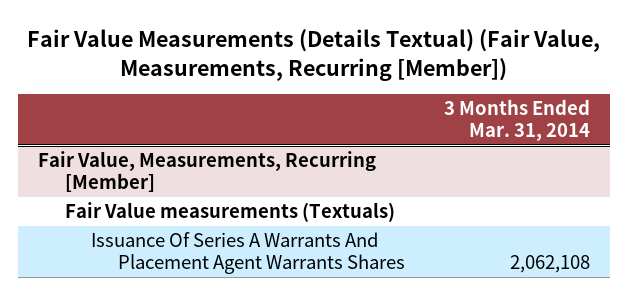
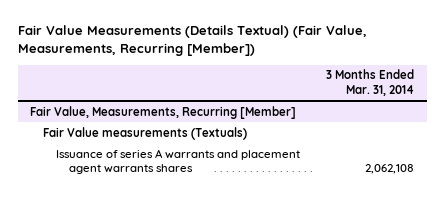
[91,232,406,275] Issuance Of Series A Warrants And Placement Agent Warrants Shares -> [56,148,301,174] Issuance of series A warrants and placement agent warrants shares

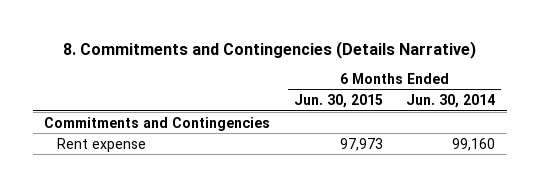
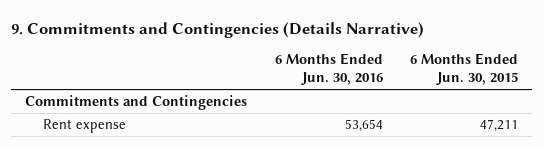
[62,40,476,59] 8. Commitments and Contingencies (Details Narrative) -> [11,21,425,38] 9. Commitments and Contingencies (Details Narrative)
[406,94,496,109] Jun. 30, 2014 -> none
none -> [274,52,383,86] 6 Months Ended Jun. 30, 2016
[339,137,383,151] 97,973 -> [480,119,519,133] 47,211

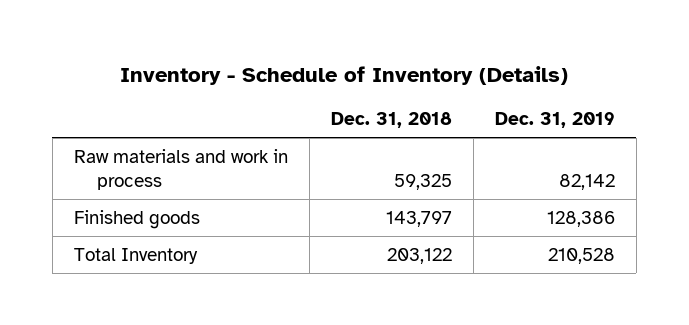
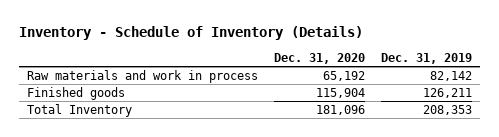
[330,112,452,129] Dec. 31, 2018 -> none
none -> [273,52,365,64] Dec. 31, 2020
[546,210,615,227] 128,386 -> [423,88,473,99] 126,211
[547,247,615,264] 210,528 -> [423,105,473,116] 208,353

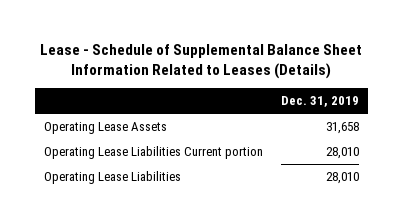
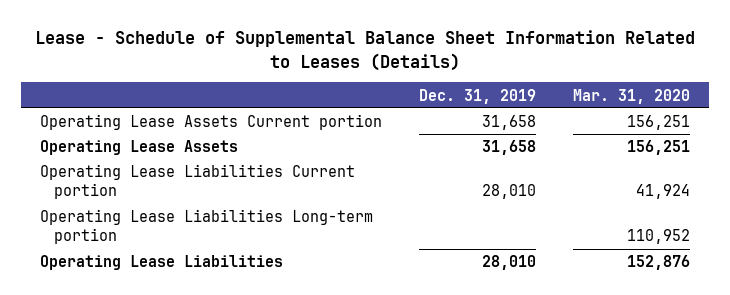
none -> [573,88,691,104] Mar. 31, 2020
none -> [39,114,382,131] Operating Lease Assets Current portion
none -> [39,209,373,245] Operating Lease Liabilities Long-term portion

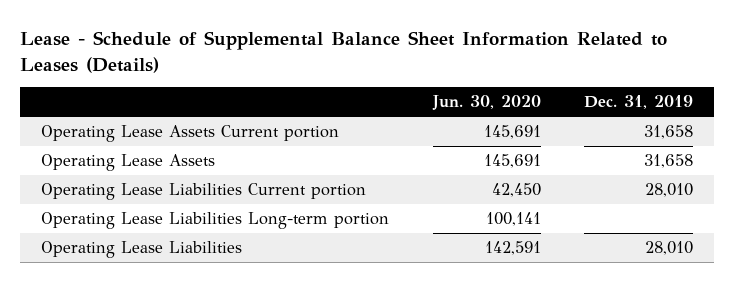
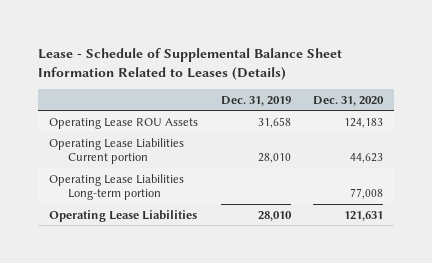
[431,95,541,111] Jun. 30, 2020 -> none
none -> [312,95,384,106] Dec. 31, 2020
[41,125,340,143] Operating Lease Assets Current portion -> none
[41,154,216,172] Operating Lease Assets -> [49,117,199,129] Operating Lease ROU Assets

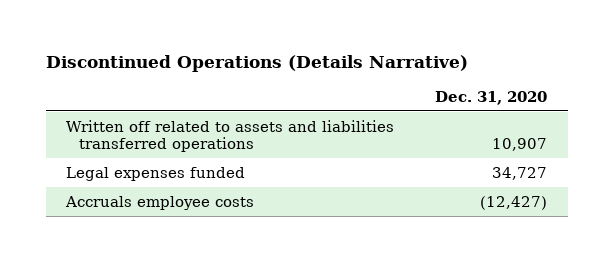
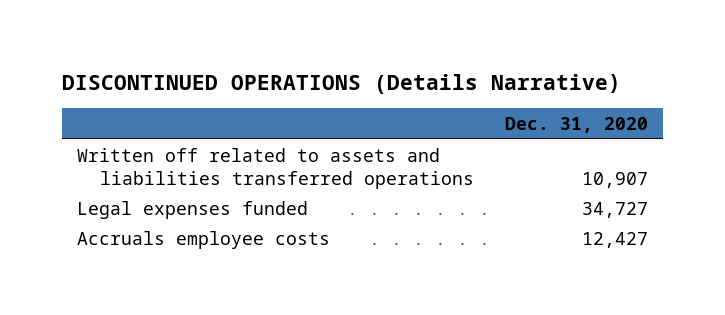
[45,54,468,72] Discontinued Operations (Details Narrative) -> [62,74,622,95] DISCONTINUED OPERATIONS (Details Narrative)
[480,195,548,210] (12,427) -> [581,231,648,248] 12,427

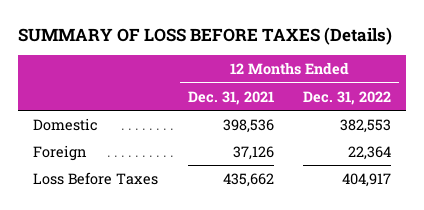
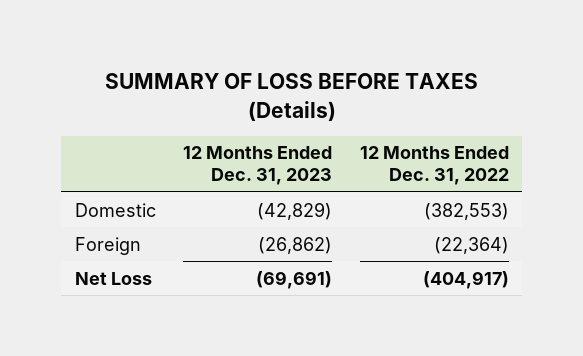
[187,90,274,105] Dec. 31, 2021 -> none
none -> [183,146,333,186] 12 Months Ended Dec. 31, 2023
[340,119,392,134] 382,553 -> [423,202,509,220] (382,553)
[348,146,392,161] 22,364 -> [433,236,509,254] (22,364)
[32,172,158,186] Loss Before Taxes -> [74,271,152,285] Net Loss
[342,173,392,188] 404,917 -> [422,270,509,289] (404,917)

